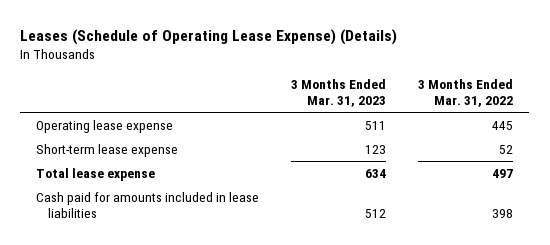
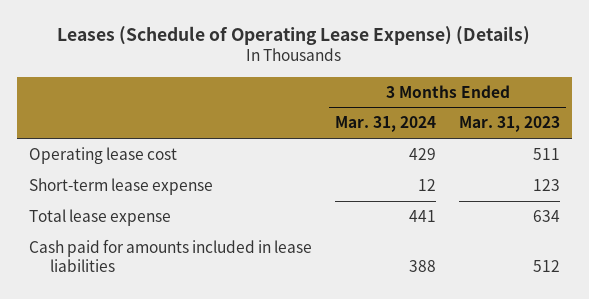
[418,79,514,108] 3 Months Ended Mar. 31, 2022 -> none
none -> [334,116,436,133] Mar. 31, 2024
[36,119,174,133] Operating lease expense -> [28,147,177,165] Operating lease cost

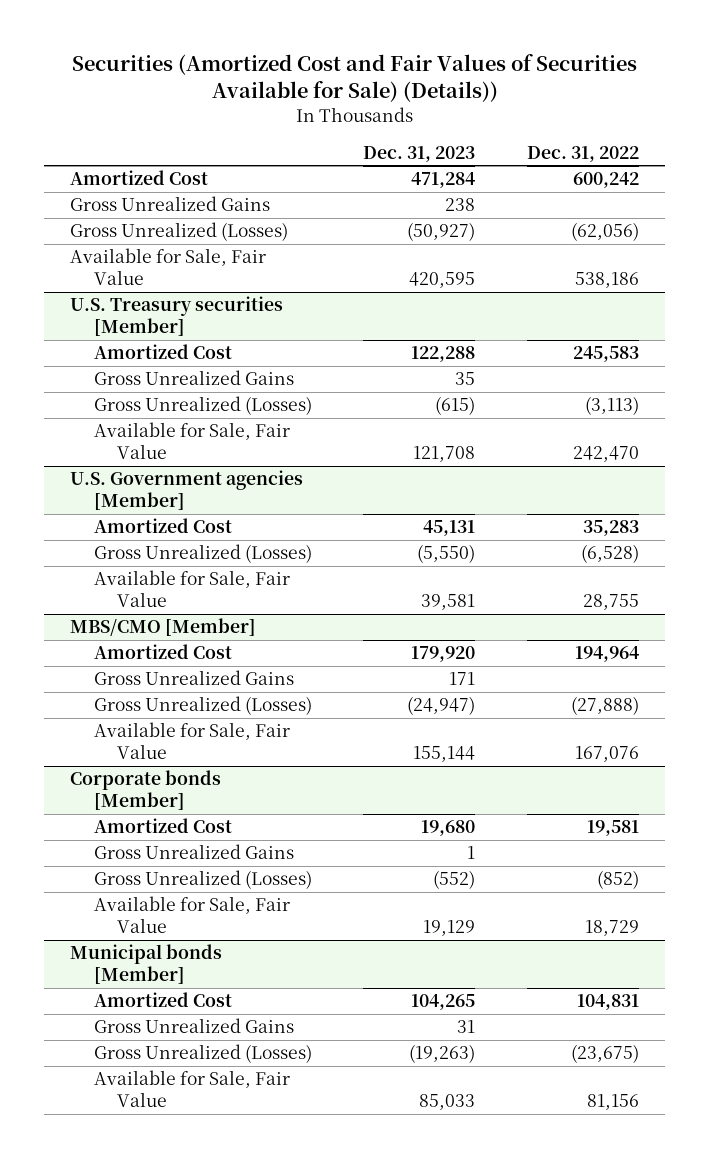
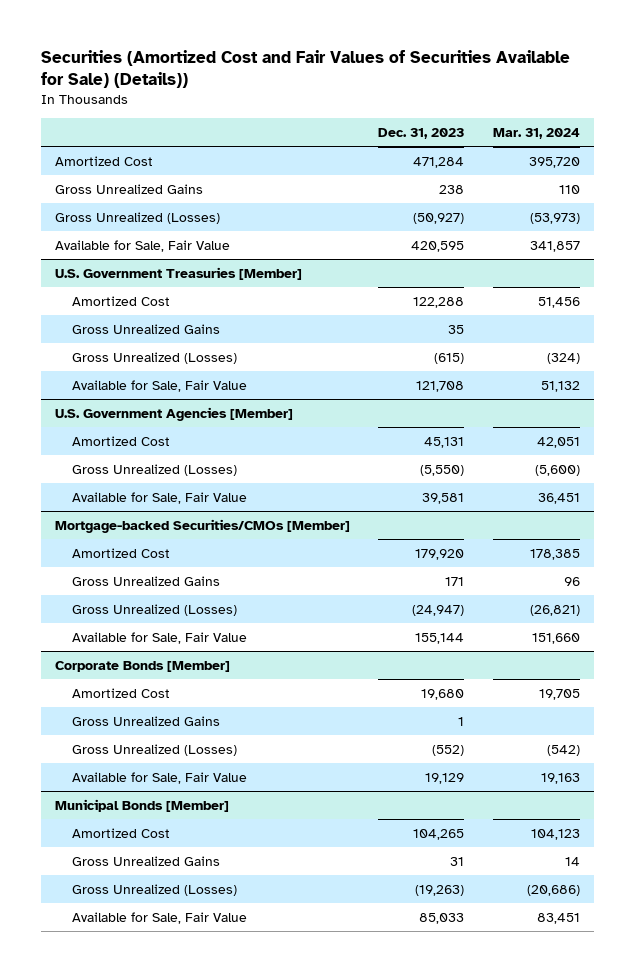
[527,145,640,162] Dec. 31, 2022 -> none
none -> [492,128,580,140] Mar. 31, 2024
[69,296,283,336] U.S. Treasury securities [Member] -> [54,266,302,280] U.S. Government Treasuries [Member]
[69,470,303,510] U.S. Government agencies [Member] -> [54,406,293,421] U.S. Government Agencies [Member]
[69,618,256,637] MBS/CMO [Member] -> [54,518,350,533] Mortgage-backed Securities/CMOs [Member]
[69,770,221,810] Corporate bonds [Member] -> [54,660,230,672] Corporate Bonds [Member]
[69,944,222,984] Municipal bonds [Member] -> [54,798,229,812] Municipal Bonds [Member]

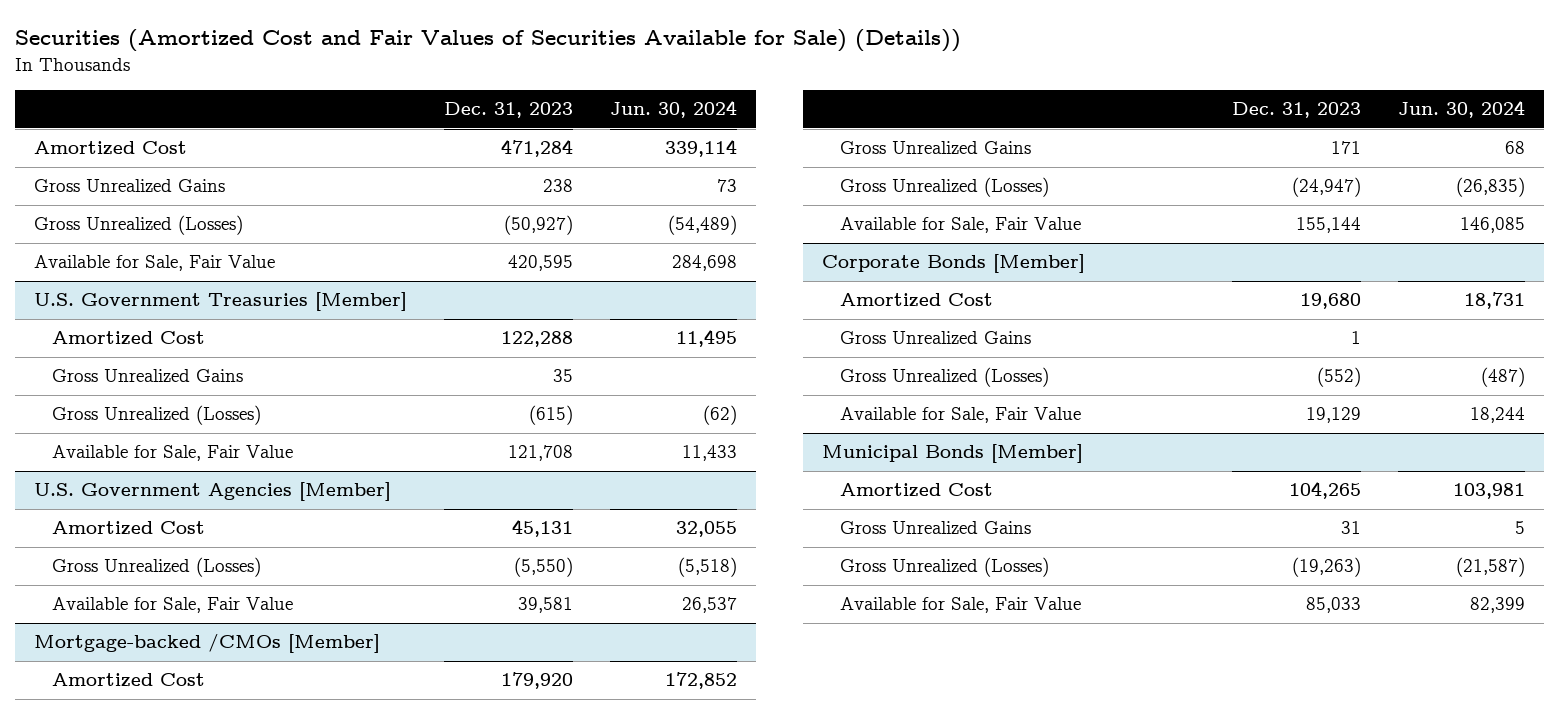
[492,128,580,140] Mar. 31, 2024 -> none
none -> [610,100,738,119] Jun. 30, 2024
[54,518,350,533] Mortgage-backed Securities/CMOs [Member] -> [34,633,381,654] Mortgage-backed /CMOs [Member]

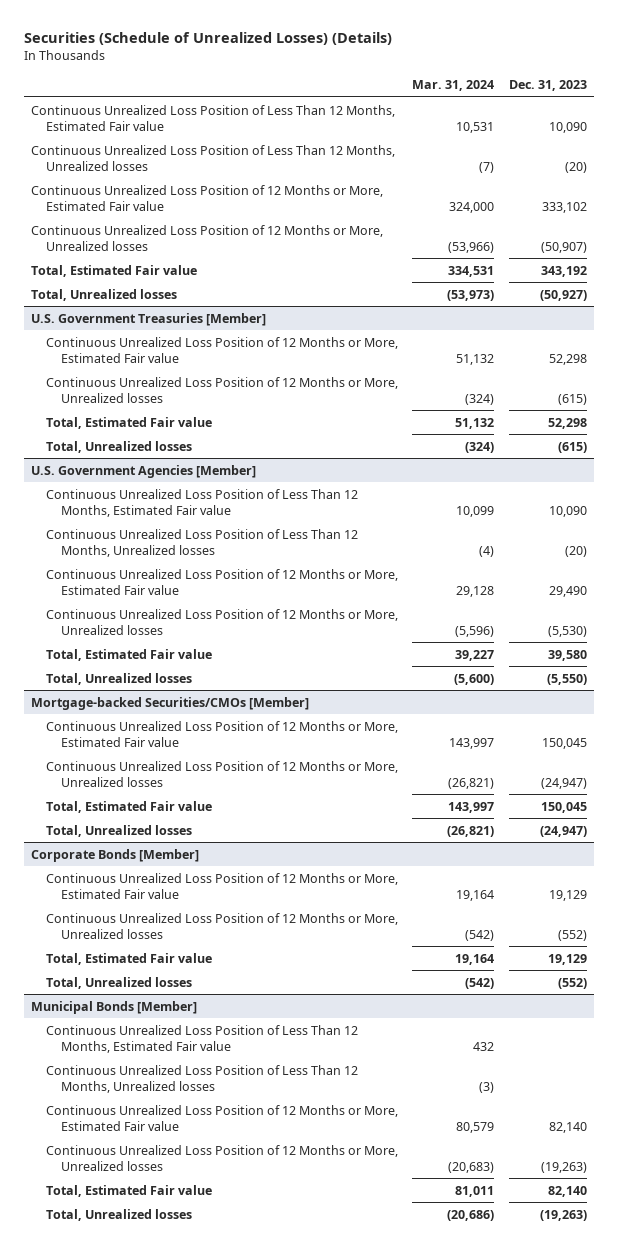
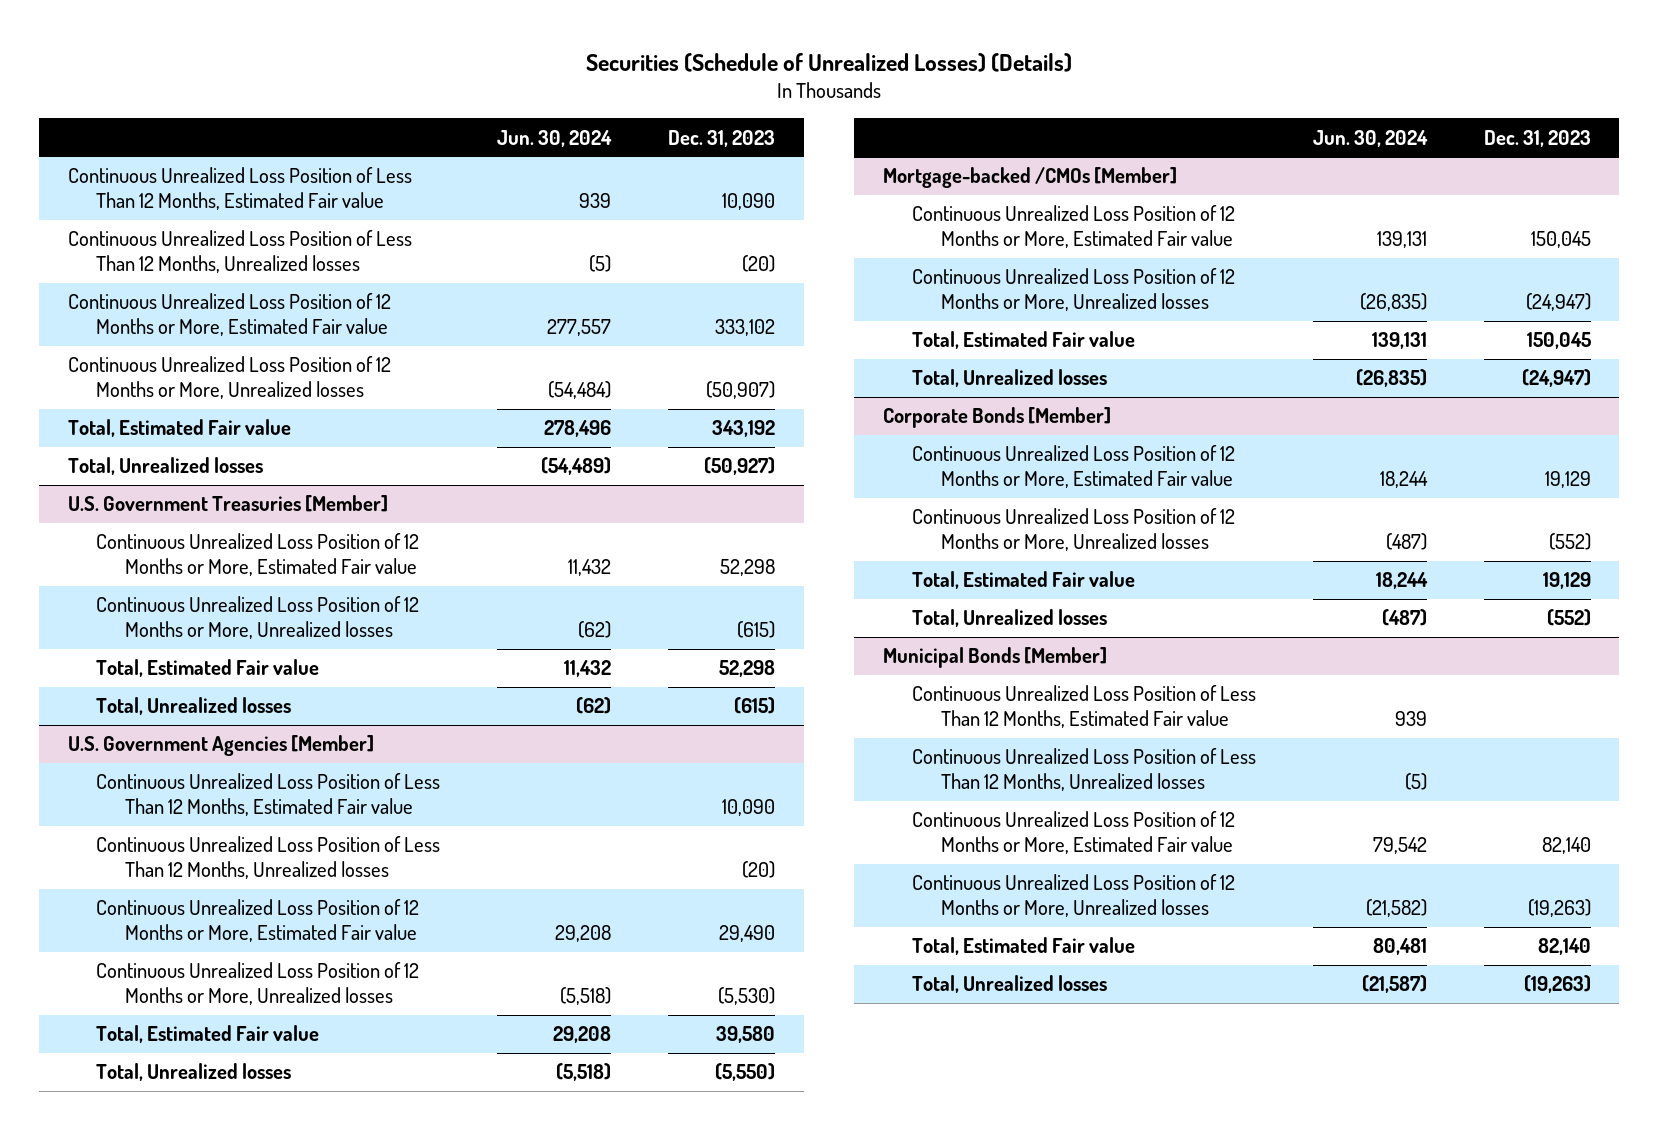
[412,80,495,92] Mar. 31, 2024 -> none
none -> [497,129,613,147] Jun. 30, 2024
[30,696,309,710] Mortgage-backed Securities/CMOs [Member] -> [882,167,1177,189] Mortgage-backed /CMOs [Member]

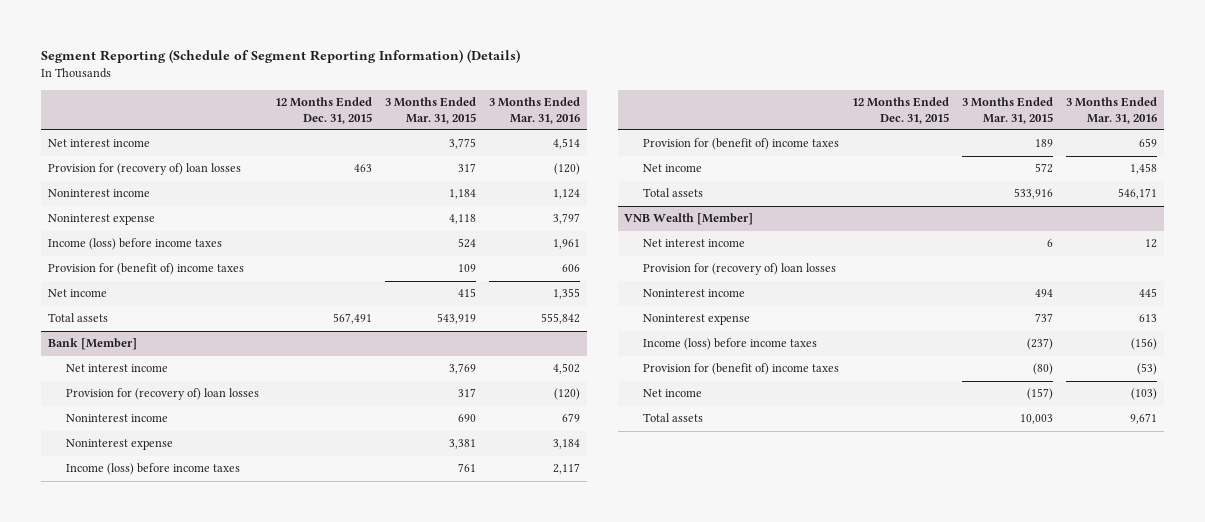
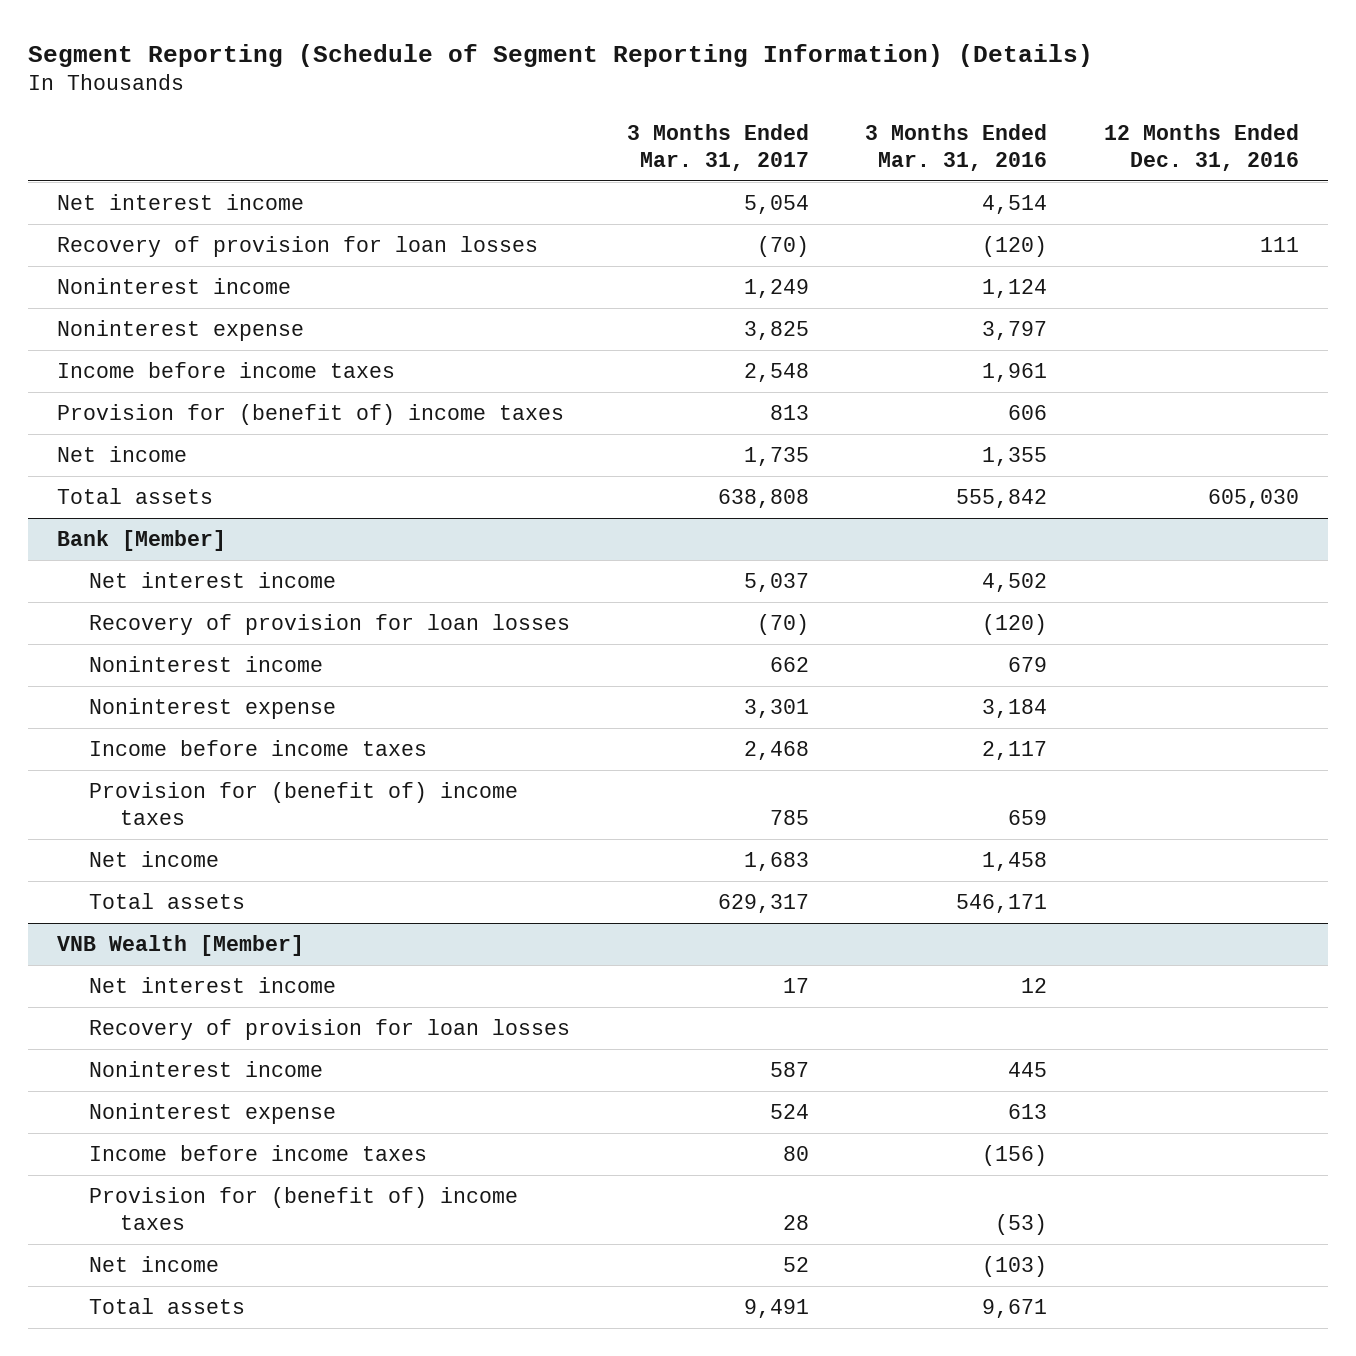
[275,96,373,124] 12 Months Ended Dec. 31, 2015 -> none
[385,96,477,124] 3 Months Ended Mar. 31, 2015 -> none
none -> [626,123,809,171] 3 Months Ended Mar. 31, 2017
none -> [1104,123,1300,171] 12 Months Ended Dec. 31, 2016
[47,163,241,176] Provision for (recovery of) loan losses -> [56,236,538,258] Recovery of provision for loan losses
[47,238,222,251] Income (loss) before income taxes -> [56,362,395,379] Income before income taxes
[66,388,260,401] Provision for (recovery of) loan losses -> [88,614,570,636] Recovery of provision for loan losses
[66,463,241,476] Income (loss) before income taxes -> [88,740,427,757] Income before income taxes
[643,263,837,276] Provision for (recovery of) loan losses -> [88,1019,570,1041] Recovery of provision for loan losses
[643,338,818,351] Income (loss) before income taxes -> [88,1145,427,1162] Income before income taxes

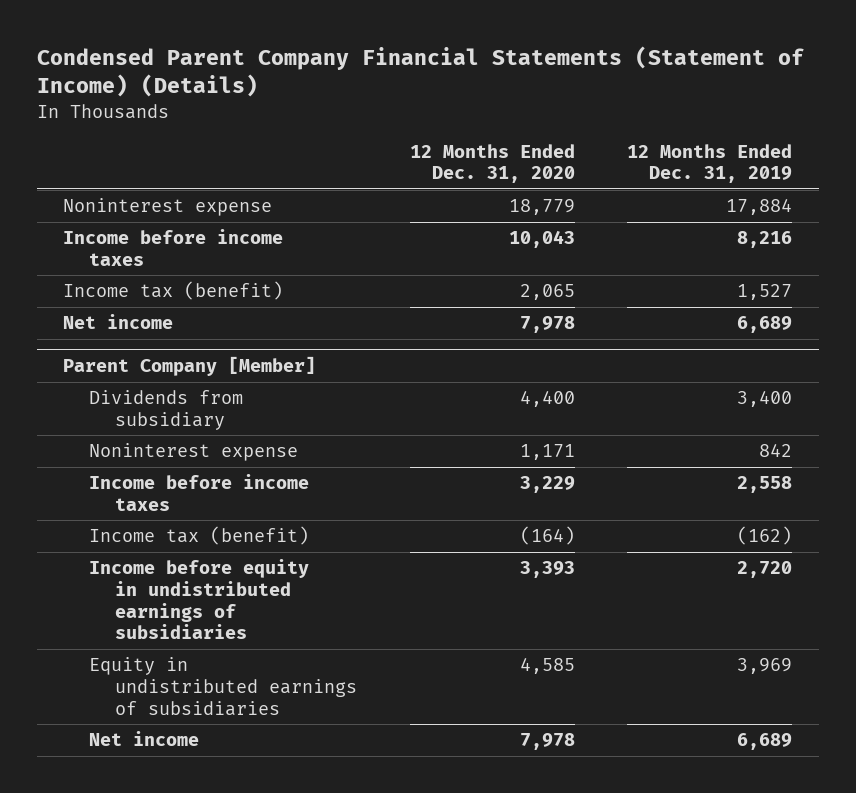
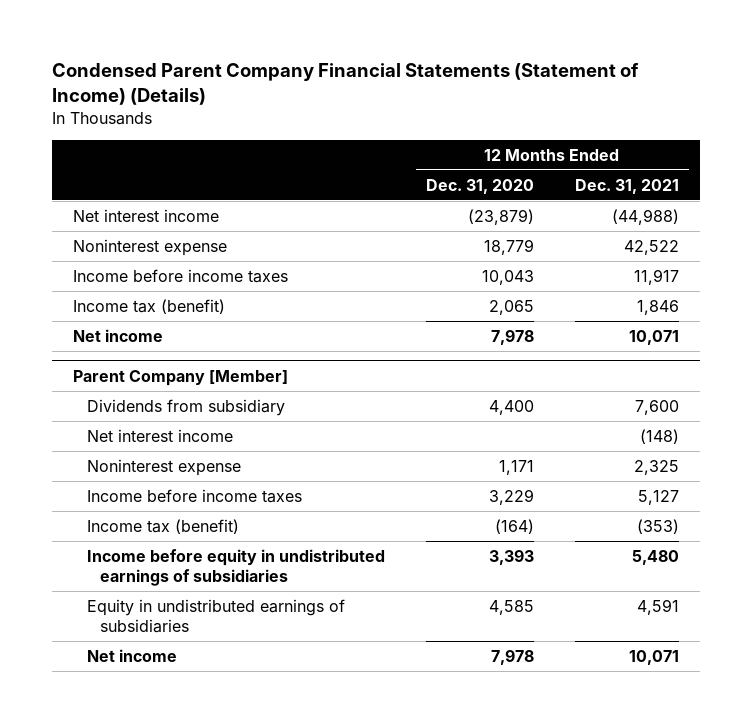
[627,143,793,184] 12 Months Ended Dec. 31, 2019 -> none
none -> [574,178,679,194] Dec. 31, 2021
none -> [72,208,219,222] Net interest income
none -> [86,428,233,442] Net interest income

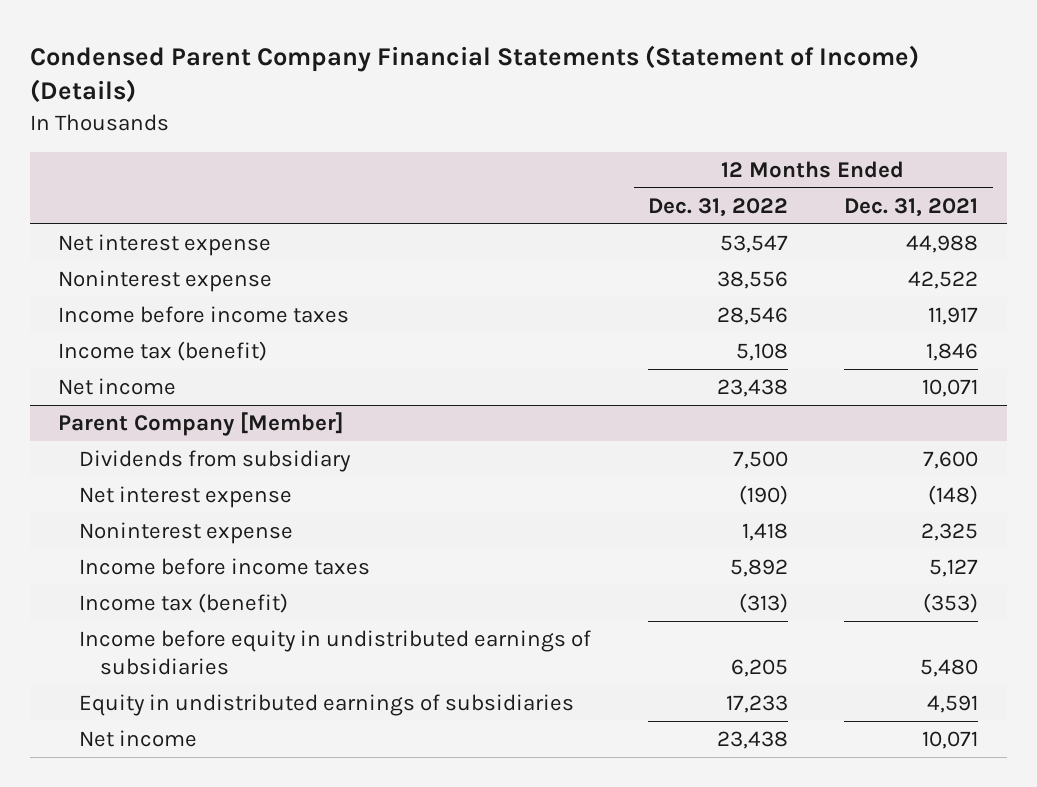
[425,178,534,194] Dec. 31, 2020 -> none
none -> [647,197,788,217] Dec. 31, 2022
[72,208,219,222] Net interest income -> [58,233,272,256] Net interest expense
[611,208,679,225] (44,988) -> [906,234,979,253] 44,988
[86,428,233,442] Net interest income -> [79,485,293,508] Net interest expense

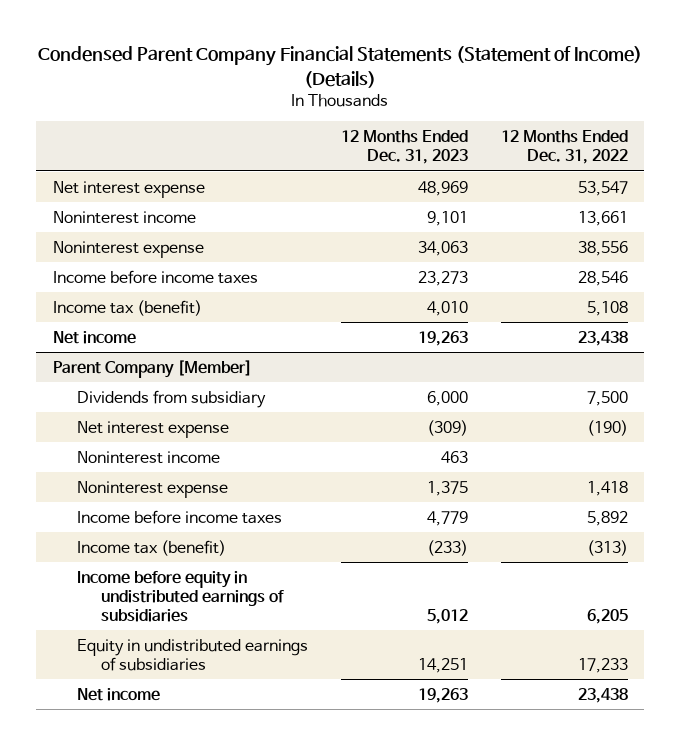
[844,197,979,217] Dec. 31, 2021 -> none
none -> [340,130,468,165] 12 Months Ended Dec. 31, 2023
none -> [52,210,196,224] Noninterest income
none -> [76,450,220,464] Noninterest income

